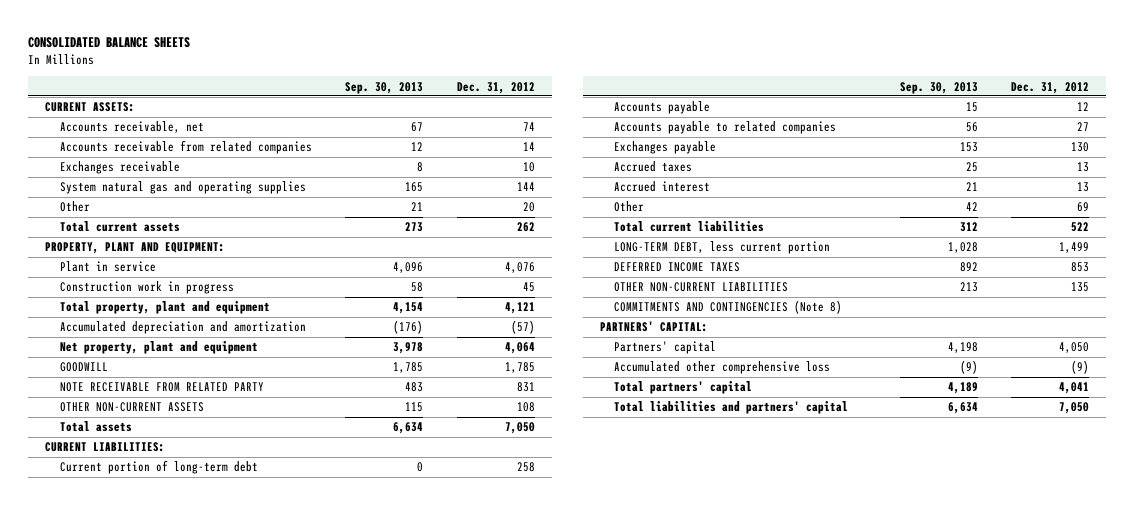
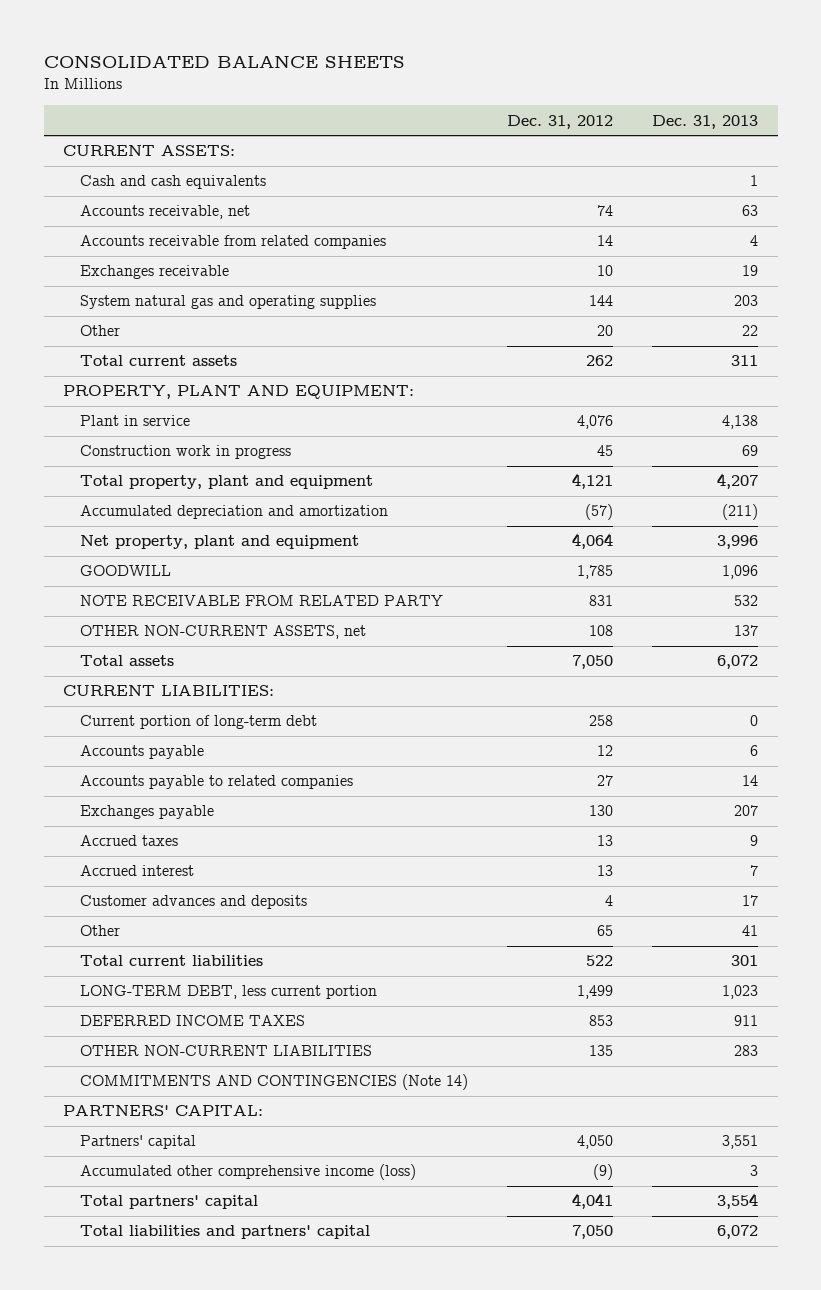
[345,81,424,94] Sep. 30, 2013 -> none
none -> [652,114,759,129] Dec. 31, 2013
none -> [80,175,267,190] Cash and cash equivalents
[59,402,204,413] OTHER NON-CURRENT ASSETS -> [80,625,367,640] OTHER NON-CURRENT ASSETS, net
none -> [80,895,308,910] Customer advances and deposits
[1077,202,1090,213] 69 -> [597,925,614,937] 65
[613,300,842,315] COMMITMENTS AND CONTINGENCIES (Note 8) -> [80,1074,469,1091] COMMITMENTS AND CONTINGENCIES (Note 14)
[613,361,830,375] Accumulated other comprehensive loss -> [80,1164,417,1181] Accumulated other comprehensive income (loss)

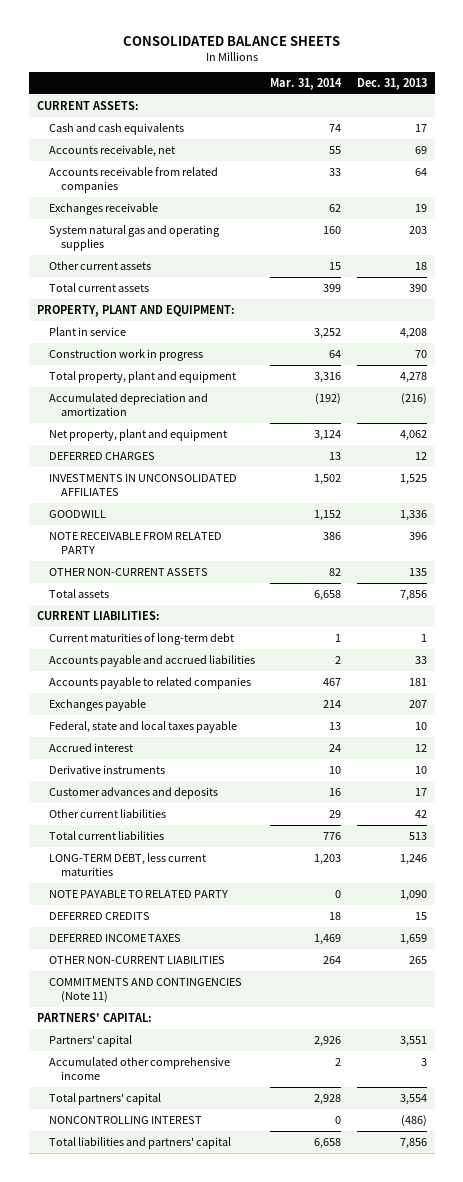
[507,114,614,129] Dec. 31, 2012 -> none
none -> [270,77,343,90] Mar. 31, 2014
[750,175,759,187] 1 -> [414,123,427,132] 17
[742,205,759,217] 63 -> [414,145,427,154] 69
[750,235,759,247] 4 -> [414,167,427,176] 64
[80,325,121,337] Other -> [48,260,151,270] Other current assets
[742,325,759,337] 22 -> [414,261,427,270] 18
[731,355,759,367] 311 -> [408,283,427,292] 390
[722,415,759,430] 4,138 -> [399,327,427,339] 4,208
[742,445,759,457] 69 -> [414,349,427,358] 70
[717,473,759,490] 4,207 -> [399,371,427,383] 4,278
[722,504,759,521] (211) -> [400,392,427,405] (216)
[717,535,759,550] 3,996 -> [399,429,427,441] 4,062
none -> [48,451,155,460] DEFERRED CHARGES
none -> [48,473,237,496] INVESTMENTS IN UNCONSOLIDATED AFFILIATES
[722,565,759,580] 1,096 -> [399,509,427,521] 1,336
[734,595,759,607] 532 -> [408,531,427,540] 396
[80,625,367,640] OTHER NON-CURRENT ASSETS, net -> [48,567,208,576] OTHER NON-CURRENT ASSETS
[734,625,759,637] 137 -> [408,567,427,576] 135
[717,655,759,670] 6,072 -> [399,589,427,601] 7,856
[80,715,318,730] Current portion of long-term debt -> [48,632,234,645] Current maturities of long-term debt
[750,715,759,727] 0 -> [420,633,427,642] 1
[80,745,205,760] Accounts payable -> [48,654,255,667] Accounts payable and accrued liabilities
[750,745,759,757] 6 -> [414,655,427,664] 33
[742,775,759,787] 14 -> [408,677,427,686] 181
[80,835,179,847] Accrued taxes -> none
none -> [48,720,237,733] Federal, state and local taxes payable
[750,865,759,877] 7 -> [414,743,427,752] 12
none -> [48,764,165,774] Derivative instruments
[80,925,121,937] Other -> [48,808,166,818] Other current liabilities
[742,925,759,937] 41 -> [414,809,427,818] 42
[731,955,759,967] 301 -> [408,831,427,840] 513
[80,985,378,1000] LONG-TERM DEBT, less current portion -> [48,852,206,876] LONG-TERM DEBT, less current maturities
[722,985,759,1000] 1,023 -> [399,853,427,865] 1,246
none -> [48,889,228,898] NOTE PAYABLE TO RELATED PARTY
none -> [48,911,150,920] DEFERRED CREDITS
[734,1015,759,1027] 911 -> [399,933,427,945] 1,659
[734,1045,759,1057] 283 -> [408,955,427,964] 265
[80,1074,469,1091] COMMITMENTS AND CONTINGENCIES (Note 14) -> [48,977,242,1003] COMMITMENTS AND CONTINGENCIES (Note 11)
[80,1164,417,1181] Accumulated other comprehensive income (loss) -> [48,1056,230,1080] Accumulated other comprehensive income
none -> [48,1115,202,1124] NONCONTROLLING INTEREST
[717,1225,759,1240] 6,072 -> [399,1137,427,1149] 7,856

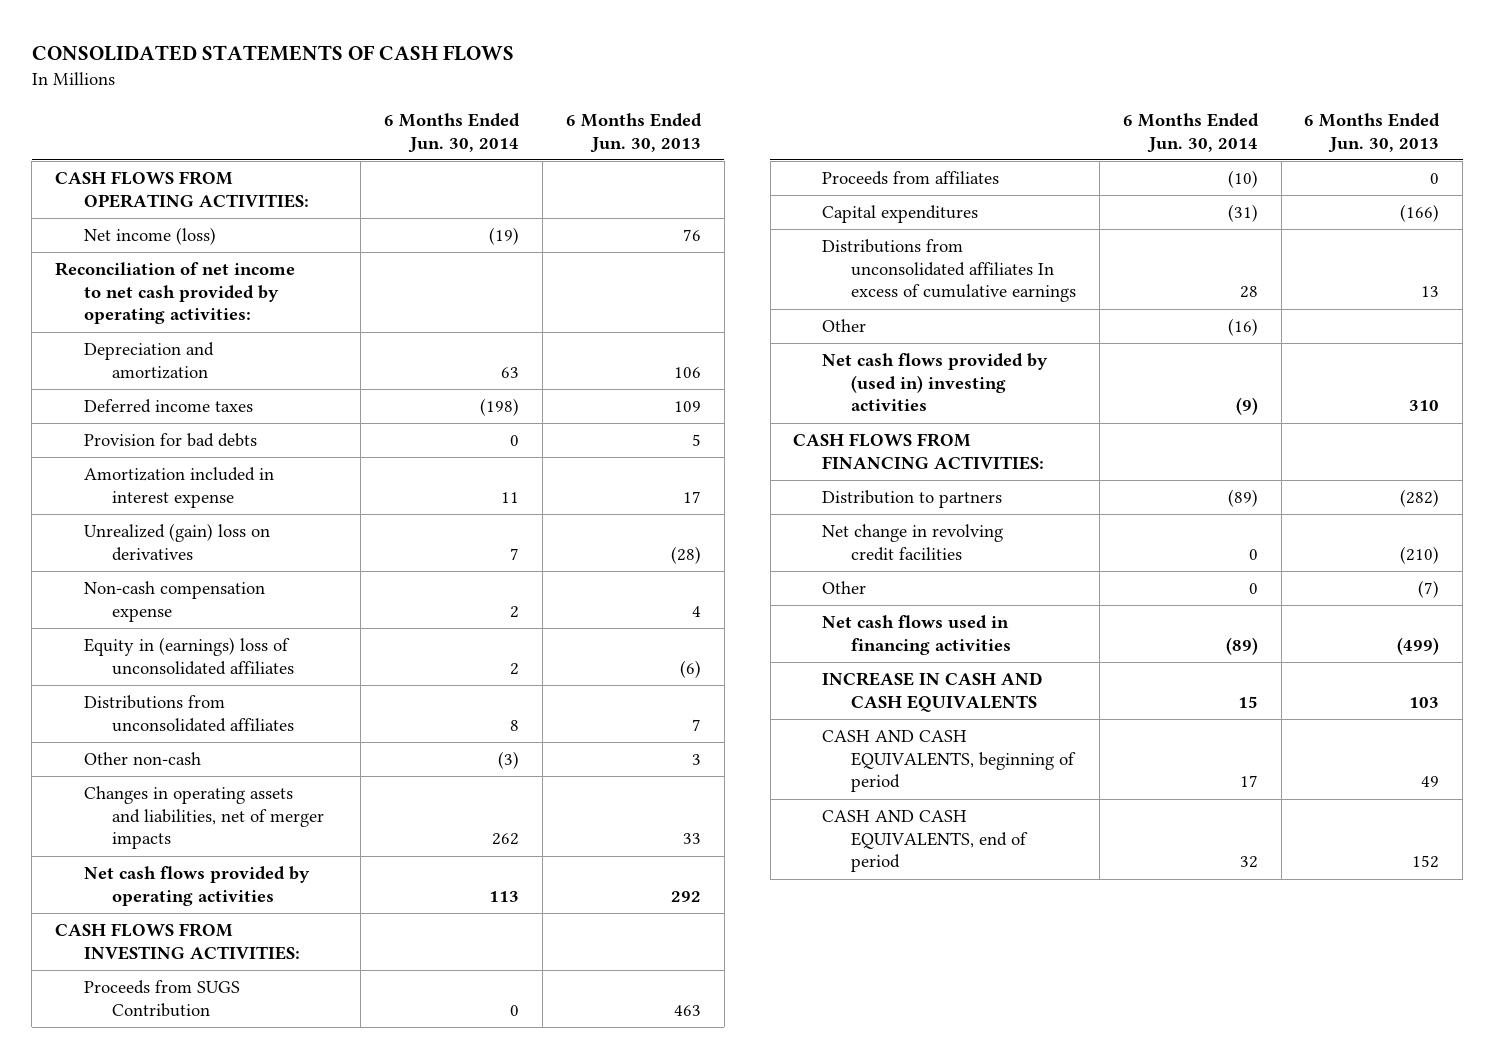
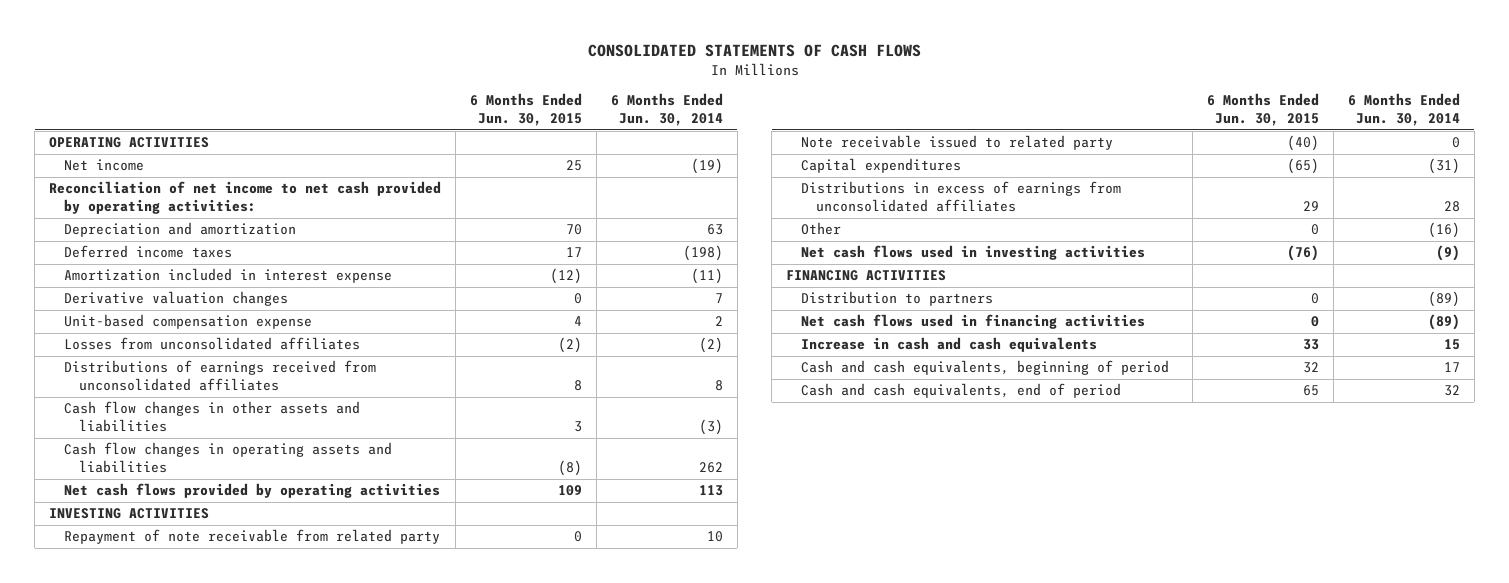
[565,112,702,153] 6 Months Ended Jun. 30, 2013 -> none
none -> [470,93,583,126] 6 Months Ended Jun. 30, 2015
[54,171,309,208] CASH FLOWS FROM OPERATING ACTIVITIES: -> [49,137,210,149] OPERATING ACTIVITIES
[83,227,216,246] Net income (loss) -> [64,159,145,172] Net income
[83,433,257,448] Provision for bad debts -> none
[501,491,520,503] 11 -> [690,268,723,285] (11)
[83,523,270,561] Unrealized (gain) loss on derivatives -> [64,291,289,307] Derivative valuation changes
[83,581,265,622] Non-cash compensation expense -> [64,314,313,330] Unit-based compensation expense
[83,637,295,675] Equity in (earnings) loss of unconsolidated affiliates -> [64,337,361,351] Losses from unconsolidated affiliates
[510,662,520,675] 2 -> [698,337,723,354] (2)
[83,695,295,732] Distributions from unconsolidated affiliates -> [64,360,377,391] Distributions of earnings received from unconsolidated affiliates
[83,752,201,766] Other non-cash -> [64,401,361,432] Cash flow changes in other assets and liabilities
[83,786,325,850] Changes in operating assets and liabilities, net of merger impacts -> [64,442,393,473] Cash flow changes in operating assets and liabilities
[83,980,240,1017] Proceeds from SUGS Contribution -> none
[822,171,1000,186] Proceeds from affiliates -> none
[54,923,300,960] CASH FLOWS FROM INVESTING ACTIVITIES: -> [49,508,210,520] INVESTING ACTIVITIES
none -> [64,529,441,545] Repayment of note receivable from related party
none -> [801,135,1114,151] Note receivable issued to related party
[822,239,1076,303] Distributions from unconsolidated affiliates In excess of cumulative earnings -> [801,181,1122,212] Distributions in excess of earnings from unconsolidated affiliates
[822,353,1049,412] Net cash flows provided by (used in) investing activities -> [801,245,1146,261] Net cash flows used in investing activities
[793,433,1045,470] CASH FLOWS FROM FINANCING ACTIVITIES: -> [786,270,947,282] FINANCING ACTIVITIES
[822,524,1004,561] Net change in revolving credit facilities -> none
[822,581,867,595] Other -> none
[822,672,1044,712] INCREASE IN CASH AND CASH EQUIVALENTS -> [801,337,1098,353] Increase in cash and cash equivalents
[822,730,1076,793] CASH AND CASH EQUIVALENTS, beginning of period -> [801,360,1170,376] Cash and cash equivalents, beginning of period
[822,810,1028,873] CASH AND CASH EQUIVALENTS, end of period -> [801,383,1122,399] Cash and cash equivalents, end of period

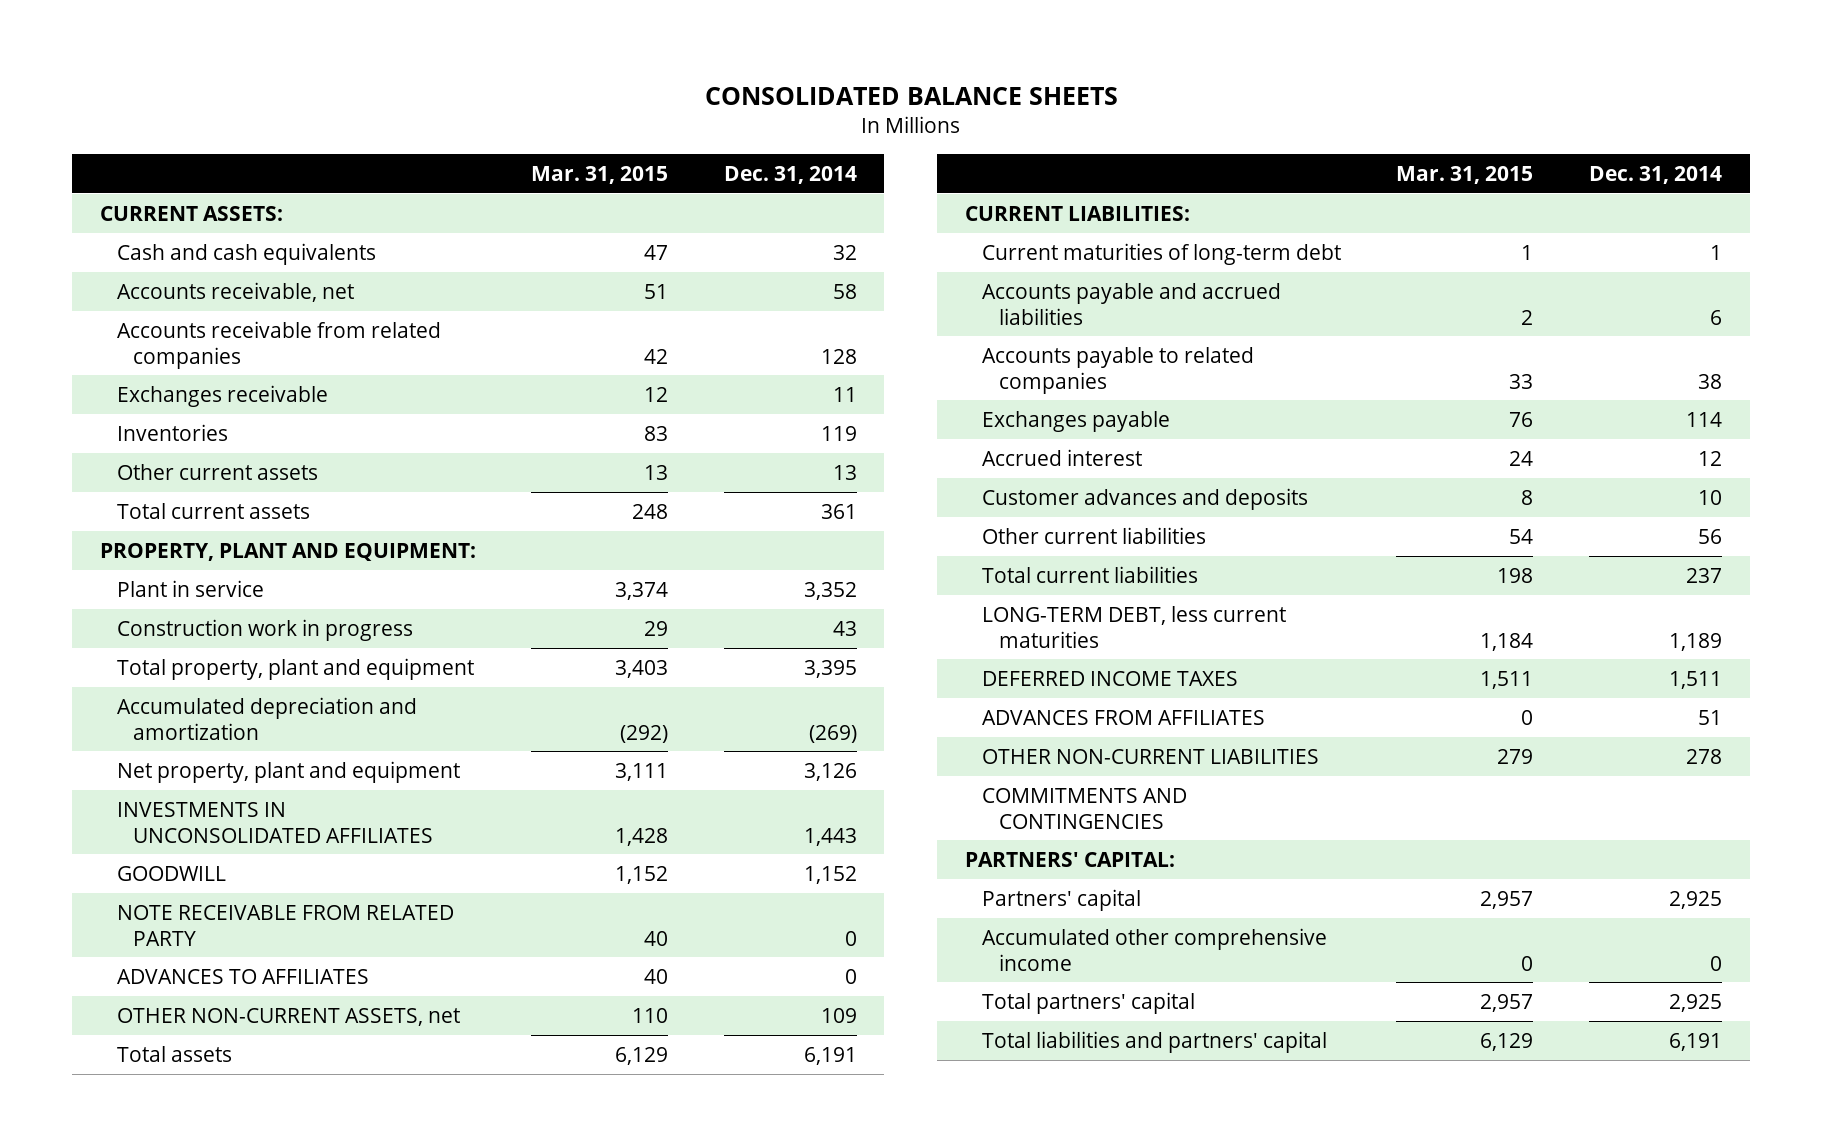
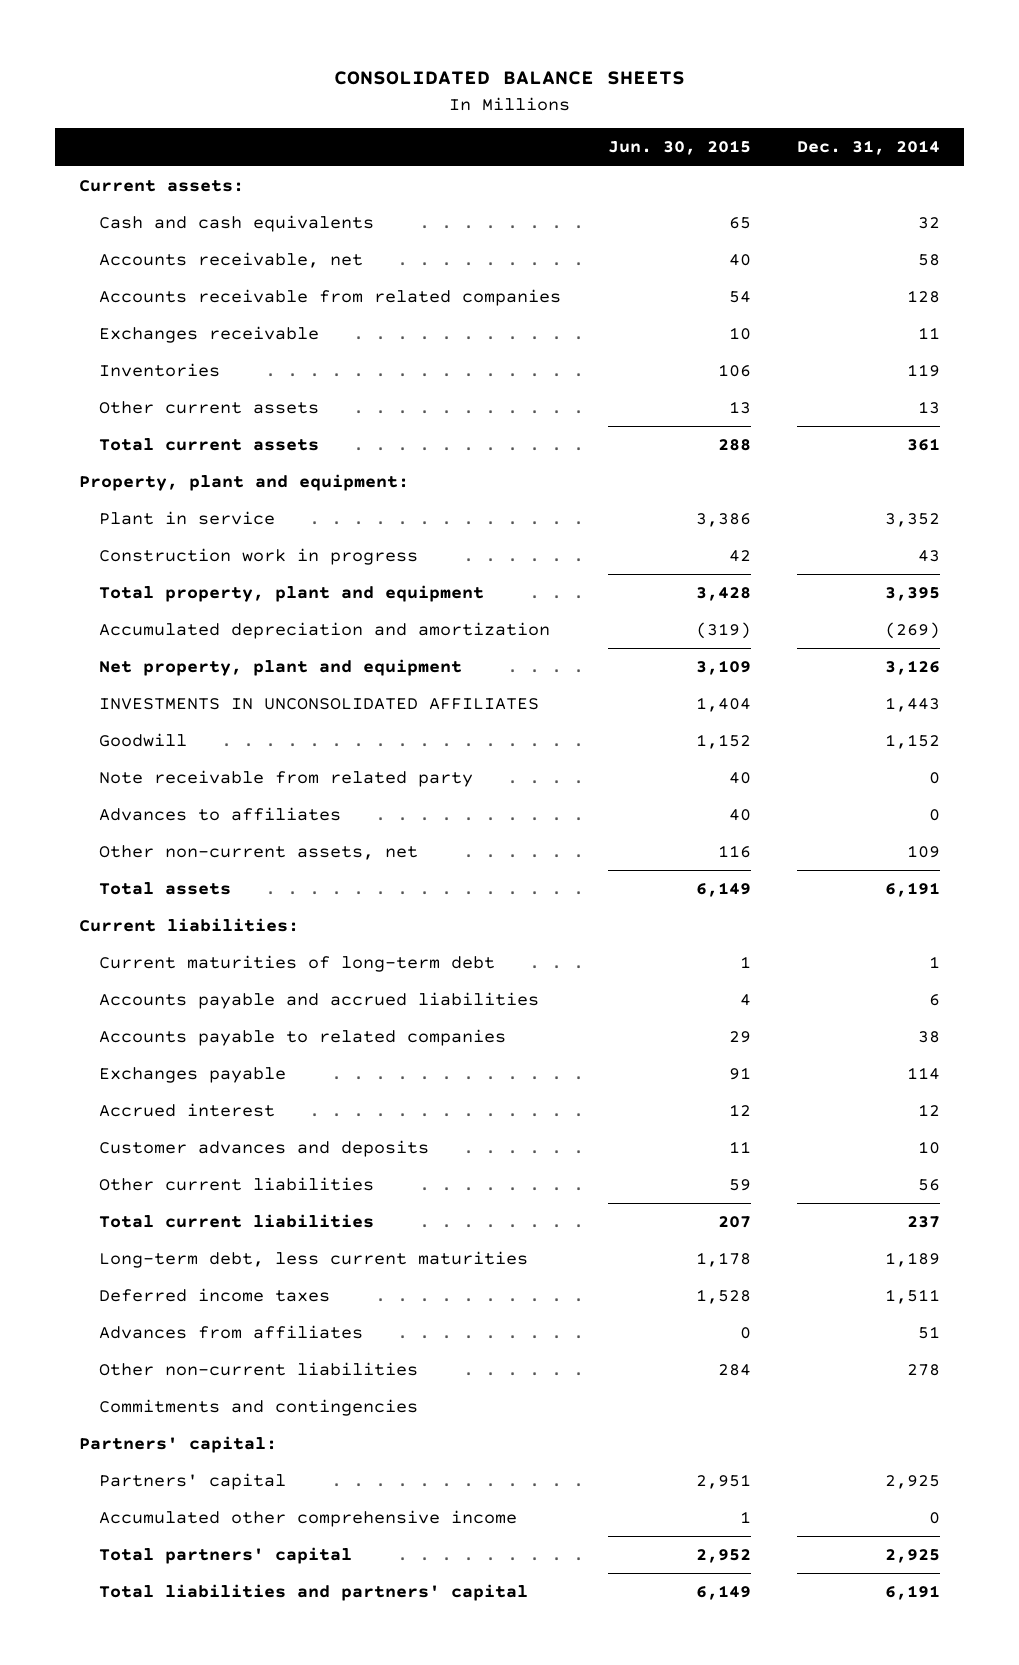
[531,166,669,185] Mar. 31, 2015 -> none
none -> [607,140,751,156] Jun. 30, 2015
[99,205,283,221] CURRENT ASSETS: -> [78,180,244,193] Current assets:
[99,542,476,561] PROPERTY, PLANT AND EQUIPMENT: -> [78,474,409,492] Property, plant and equipment:
[116,865,226,881] GOODWILL -> [98,733,187,748] Goodwill
[116,904,454,946] NOTE RECEIVABLE FROM RELATED PARTY -> [98,770,473,788] Note receivable from related party
[116,968,369,984] ADVANCES TO AFFILIATES -> [98,807,341,822] Advances to affiliates
[116,1007,460,1026] OTHER NON-CURRENT ASSETS, net -> [98,845,418,861] Other non-current assets, net
[964,205,1190,221] CURRENT LIABILITIES: -> [78,918,299,933] Current liabilities:
[981,605,1286,648] LONG-TERM DEBT, less current maturities -> [98,1251,528,1269] Long-term debt, less current maturities
[981,670,1238,686] DEFERRED INCOME TAXES -> [98,1288,330,1303] Deferred income taxes
[981,709,1265,725] ADVANCES FROM AFFILIATES -> [98,1325,363,1340] Advances from affiliates
[981,748,1319,764] OTHER NON-CURRENT LIABILITIES -> [98,1362,418,1377] Other non-current liabilities
[981,787,1187,829] COMMITMENTS AND CONTINGENCIES -> [98,1399,418,1417] Commitments and contingencies
[964,851,1175,867] PARTNERS' CAPITAL: -> [78,1436,277,1454] Partners' capital:

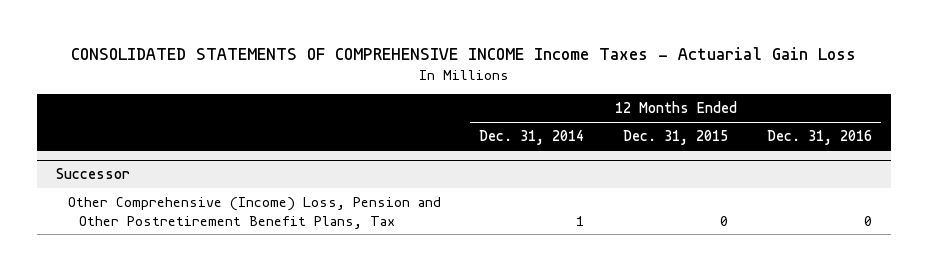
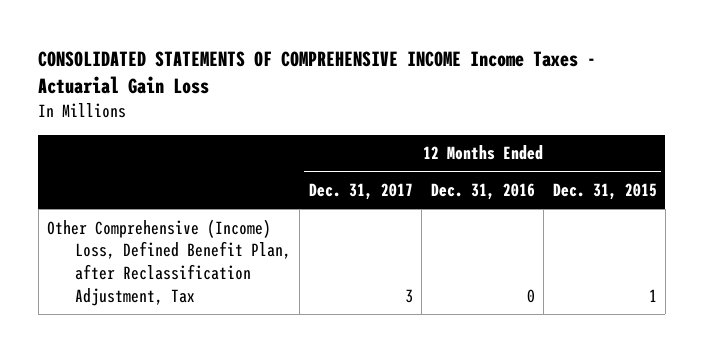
[479,130,585,146] Dec. 31, 2014 -> none
none -> [308,183,413,201] Dec. 31, 2017
[56,168,131,180] Successor -> none
[67,197,441,229] Other Comprehensive (Income) Loss, Pension and Other Postretirement Benefit Plans, Tax -> [46,218,291,307] Other Comprehensive (Income) Loss, Defined Benefit Plan, after Reclassification Adjustment, Tax
[720,215,729,226] 0 -> [648,289,657,303] 1

